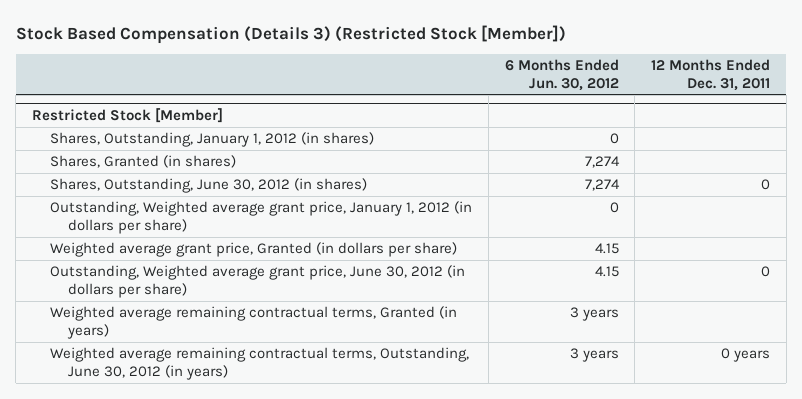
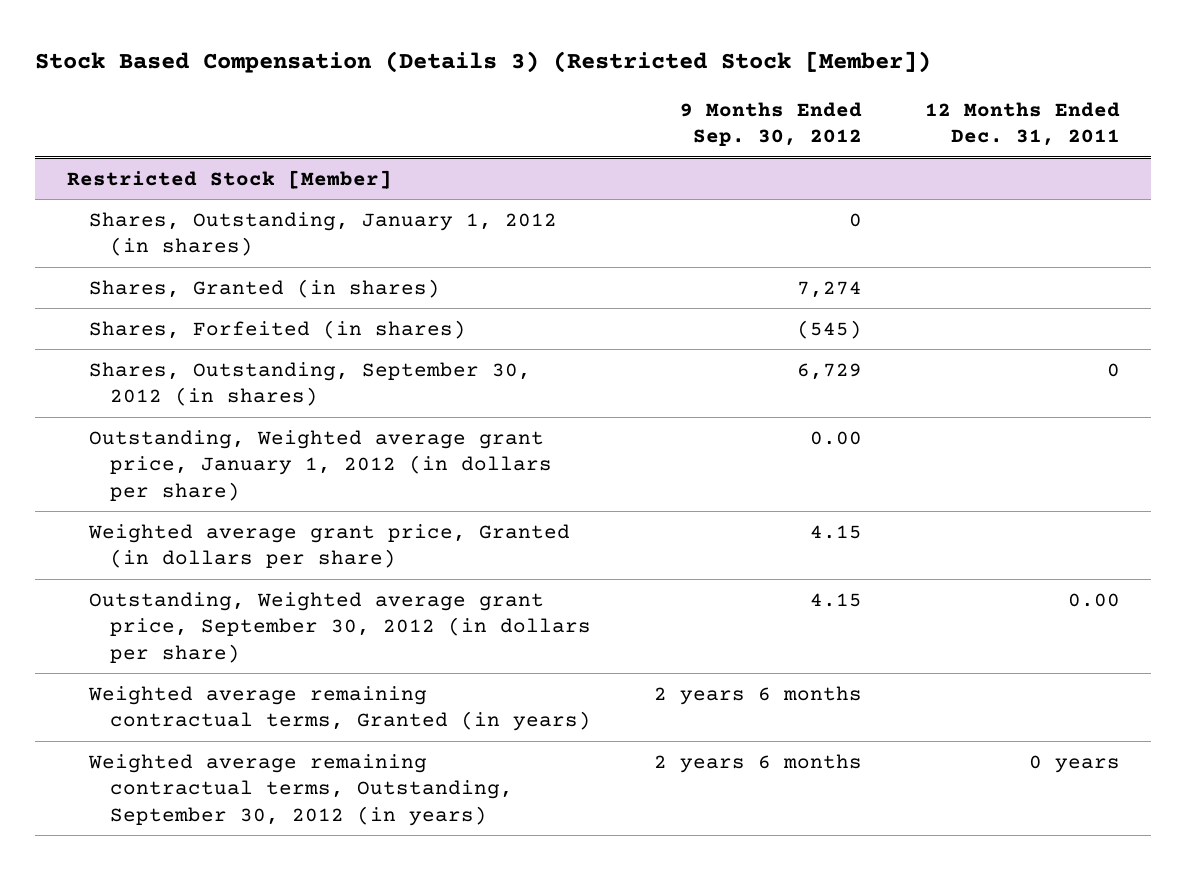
[504,58,619,91] 6 Months Ended Jun. 30, 2012 -> none
none -> [679,101,862,147] 9 Months Ended Sep. 30, 2012
none -> [88,319,466,339] Shares, Forfeited (in shares)
[50,177,368,193] Shares, Outstanding, June 30, 2012 (in shares) -> [88,361,531,407] Shares, Outstanding, September 30, 2012 (in shares)
[50,264,466,298] Outstanding, Weighted average grant price, June 30, 2012 (in dollars per share) -> [88,591,592,663] Outstanding, Weighted average grant price, September 30, 2012 (in dollars per share)
[761,265,771,277] 0 -> [1067,592,1120,607] 0.00
[50,346,470,380] Weighted average remaining contractual terms, Outstanding, June 30, 2012 (in years) -> [87,753,514,826] Weighted average remaining contractual terms, Outstanding, September 30, 2012 (in years)

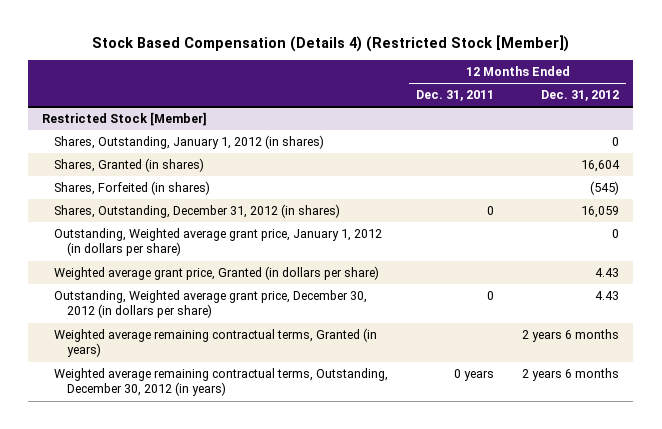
[35,51,932,74] Stock Based Compensation (Details 3) (Restricted Stock [Member]) -> [91,34,569,52] Stock Based Compensation (Details 4) (Restricted Stock [Member])
[679,101,862,147] 9 Months Ended Sep. 30, 2012 -> none
none -> [541,90,620,102] Dec. 31, 2012
[88,361,531,407] Shares, Outstanding, September 30, 2012 (in shares) -> [54,203,341,218] Shares, Outstanding, December 31, 2012 (in shares)
[88,591,592,663] Outstanding, Weighted average grant price, September 30, 2012 (in dollars per share) -> [54,289,368,319] Outstanding, Weighted average grant price, December 30, 2012 (in dollars per share)
[1067,592,1120,607] 0.00 -> [487,290,495,300] 0
[87,753,514,826] Weighted average remaining contractual terms, Outstanding, September 30, 2012 (in years) -> [54,367,389,397] Weighted average remaining contractual terms, Outstanding, December 30, 2012 (in years)

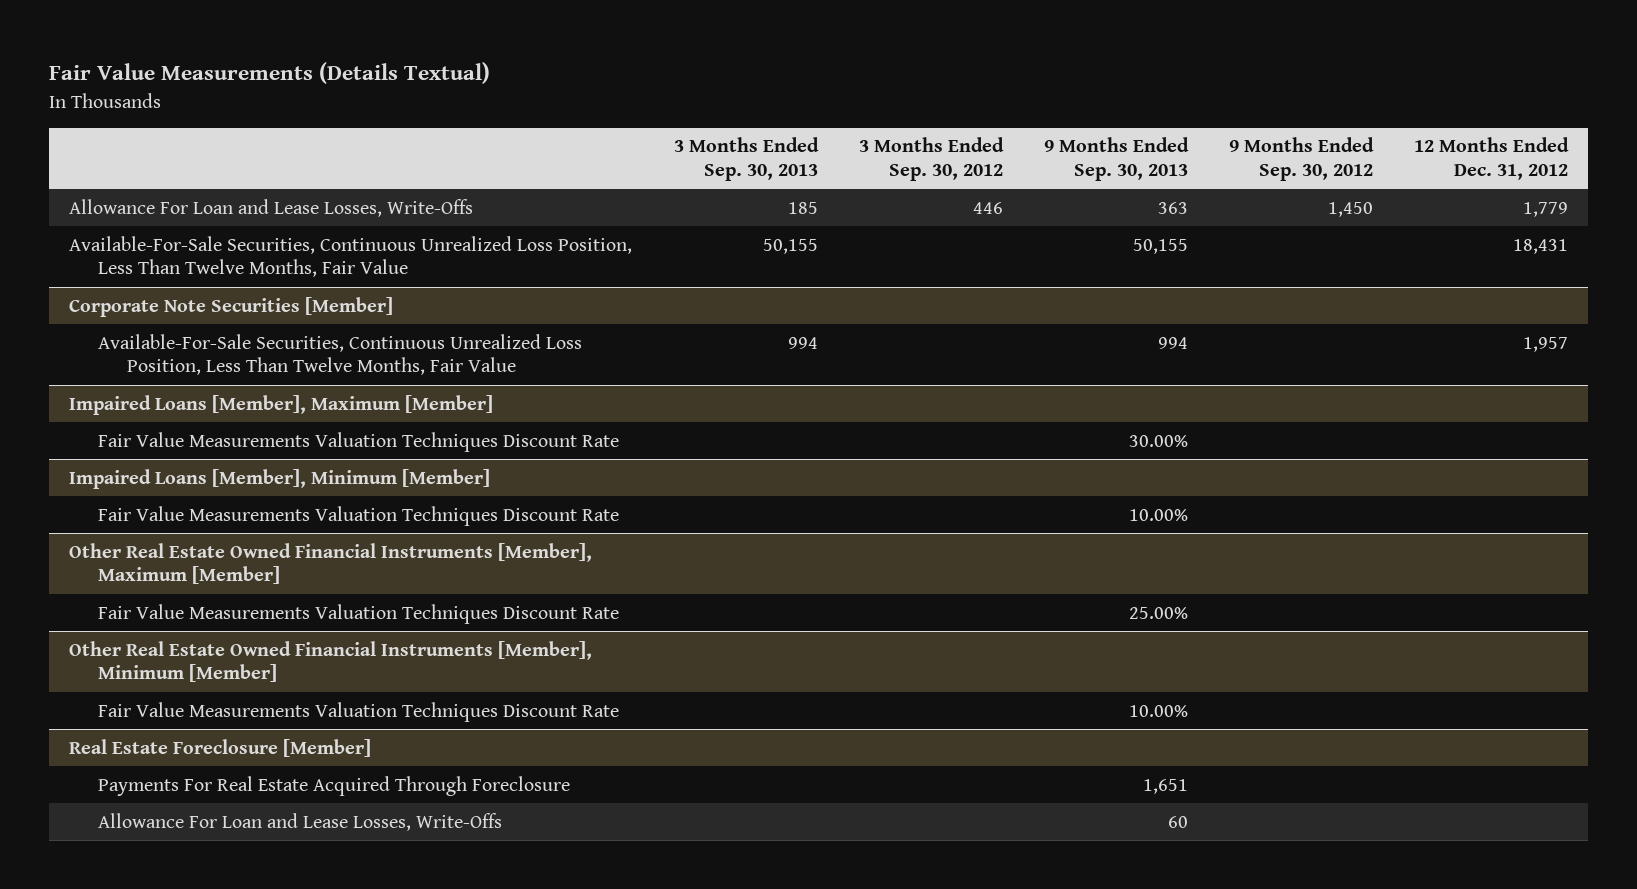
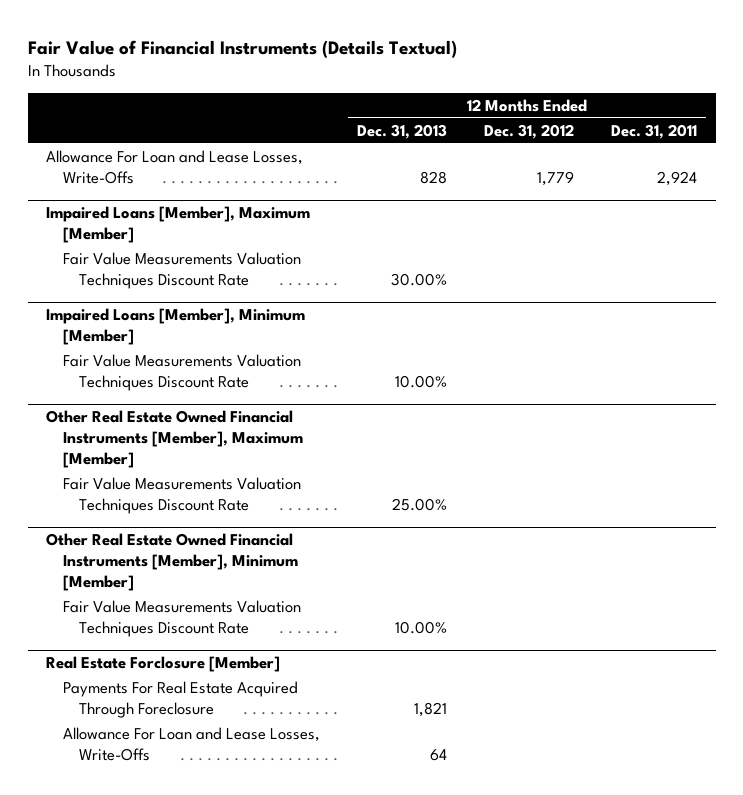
[48,62,490,85] Fair Value Measurements (Details Textual) -> [27,39,457,58] Fair Value of Financial Instruments (Details Textual)
[673,137,819,182] 3 Months Ended Sep. 30, 2013 -> none
[858,137,1004,182] 3 Months Ended Sep. 30, 2012 -> none
[1043,137,1189,182] 9 Months Ended Sep. 30, 2013 -> none
[1228,137,1374,182] 9 Months Ended Sep. 30, 2012 -> none
none -> [356,123,447,139] Dec. 31, 2013
none -> [611,123,698,139] Dec. 31, 2011
[69,235,633,278] Available-For-Sale Securities, Continuous Unrealized Loss Position, Less Than Twelve Months, Fair Value -> none
[69,296,394,317] Corporate Note Securities [Member] -> none
[98,333,583,376] Available-For-Sale Securities, Continuous Unrealized Loss Position, Less Than Twelve Months, Fair Value -> none
[69,738,372,757] Real Estate Foreclosure [Member] -> [46,656,281,673] Real Estate Forclosure [Member]

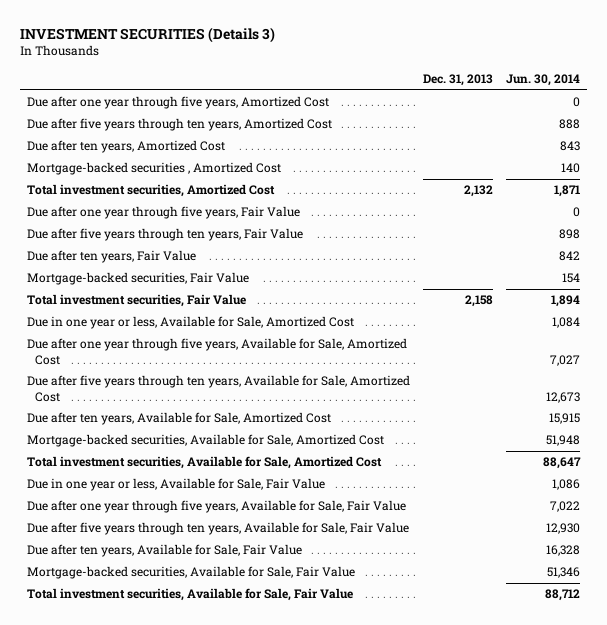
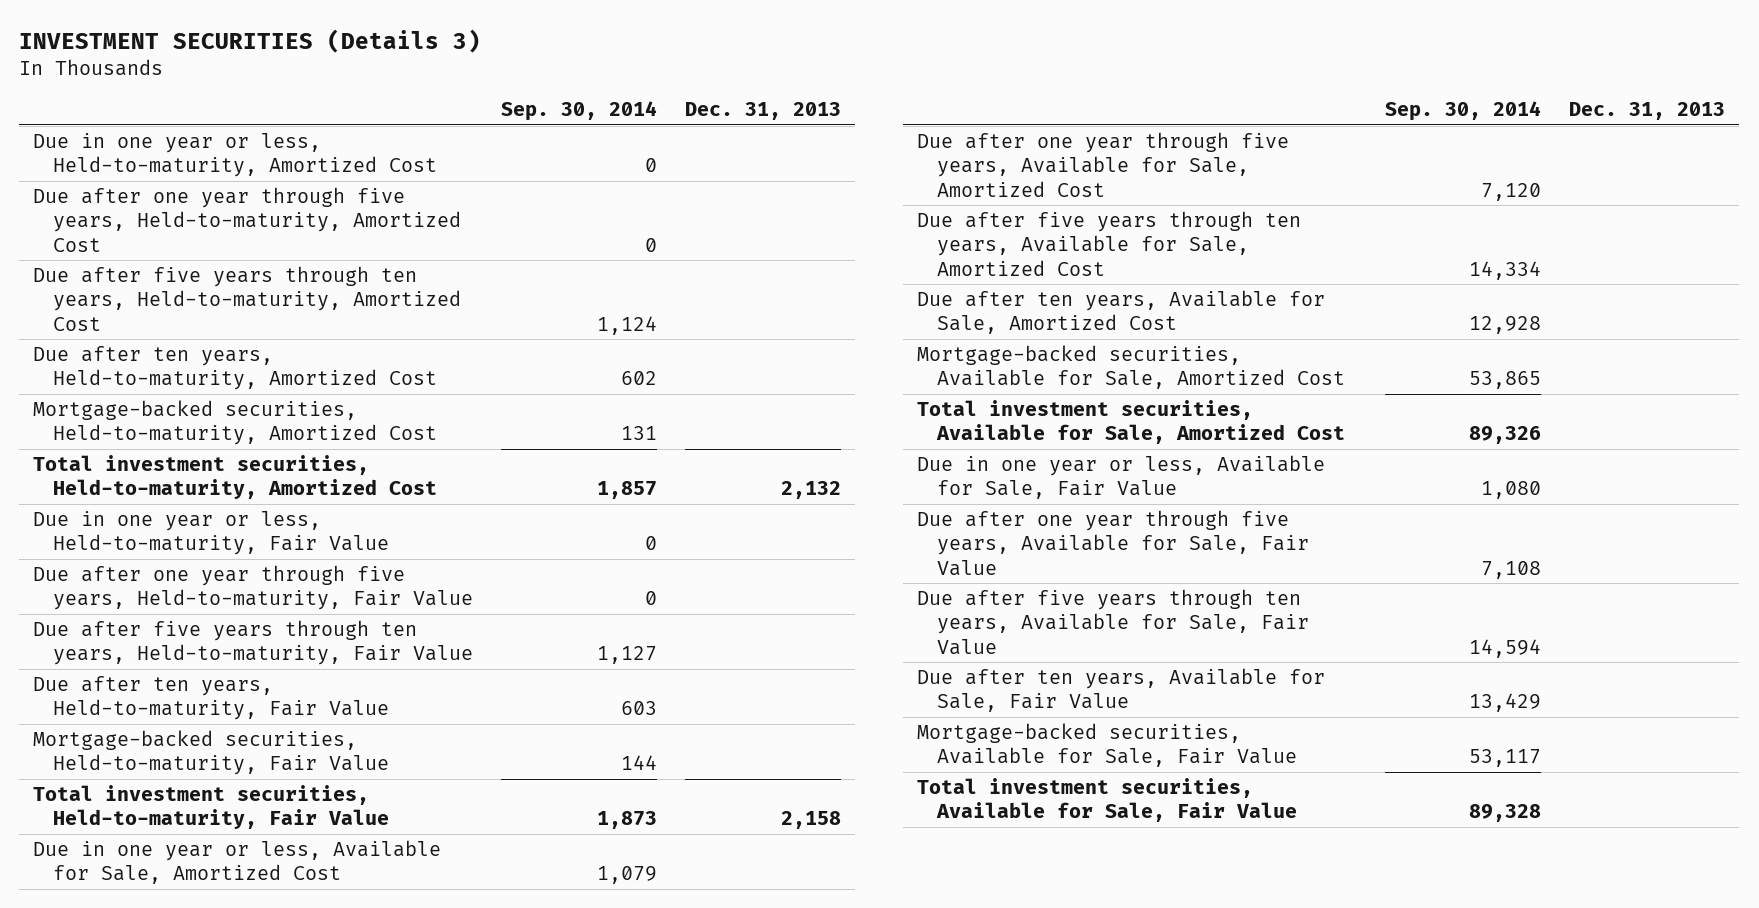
[506,73,581,86] Jun. 30, 2014 -> none
none -> [500,101,657,122] Sep. 30, 2014
none -> [33,132,437,178] Due in one year or less, Held-to-maturity, Amortized Cost
[26,96,329,110] Due after one year through five years, Amortized Cost -> [33,186,461,252] Due after one year through five years, Held-to-maturity, Amortized Cost
[26,118,332,132] Due after five years through ten years, Amortized Cost -> [33,265,461,331] Due after five years through ten years, Held-to-maturity, Amortized Cost
[26,140,225,154] Due after ten years, Amortized Cost -> [33,345,437,391] Due after ten years, Held-to-maturity, Amortized Cost
[26,162,281,176] Mortgage-backed securities , Amortized Cost -> [33,399,437,446] Mortgage-backed securities, Held-to-maturity, Amortized Cost
[26,184,275,198] Total investment securities, Amortized Cost -> [33,454,437,500] Total investment securities, Held-to-maturity, Amortized Cost
none -> [33,510,389,556] Due in one year or less, Held-to-maturity, Fair Value
[26,206,300,220] Due after one year through five years, Fair Value -> [33,564,473,611] Due after one year through five years, Held-to-maturity, Fair Value
[26,228,303,242] Due after five years through ten years, Fair Value -> [33,619,473,666] Due after five years through ten years, Held-to-maturity, Fair Value
[26,250,196,264] Due after ten years, Fair Value -> [33,675,389,721] Due after ten years, Held-to-maturity, Fair Value
[26,272,249,286] Mortgage-backed securities, Fair Value -> [33,729,389,776] Mortgage-backed securities, Held-to-maturity, Fair Value
[26,294,246,308] Total investment securities, Fair Value -> [33,784,389,830] Total investment securities, Held-to-maturity, Fair Value

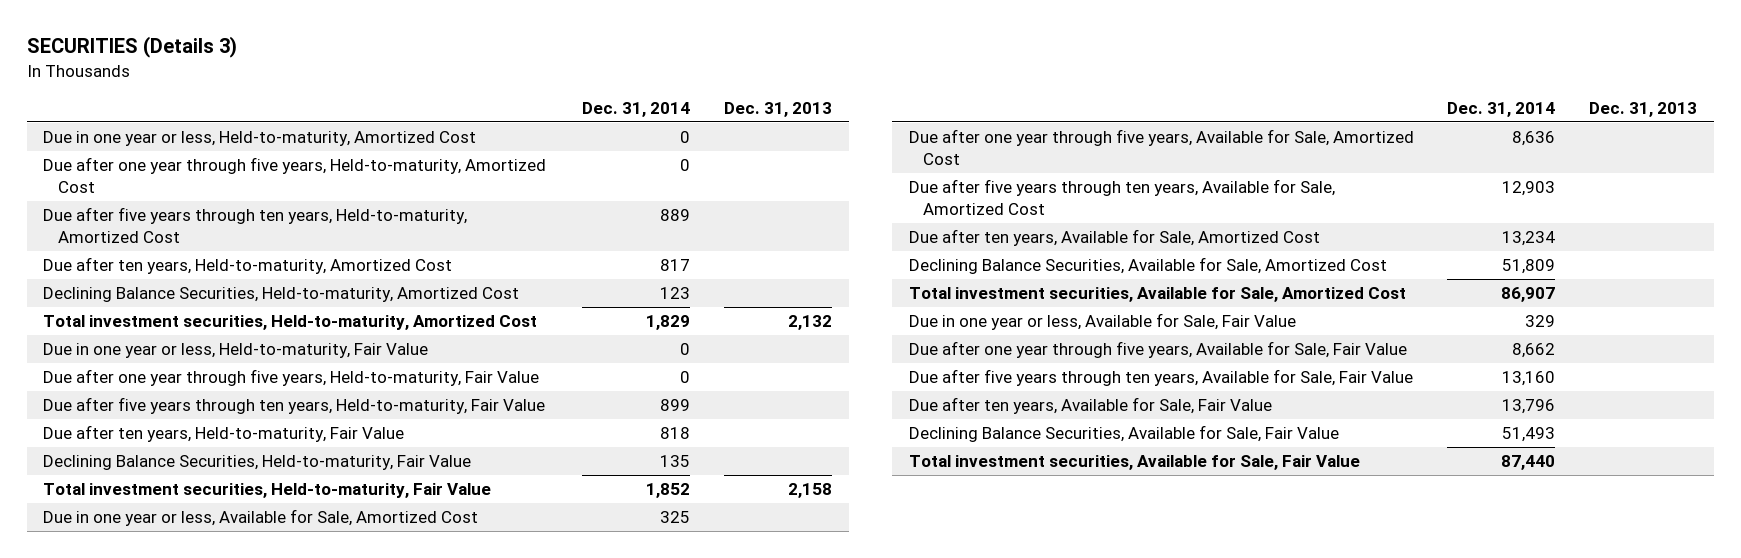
[19,29,482,54] INVESTMENT SECURITIES (Details 3) -> [26,36,237,59] SECURITIES (Details 3)
[500,101,657,122] Sep. 30, 2014 -> none
none -> [582,101,691,117] Dec. 31, 2014
[33,399,437,446] Mortgage-backed securities, Held-to-maturity, Amortized Cost -> [43,287,520,303] Declining Balance Securities, Held-to-maturity, Amortized Cost
[33,729,389,776] Mortgage-backed securities, Held-to-maturity, Fair Value -> [43,455,472,471] Declining Balance Securities, Held-to-maturity, Fair Value
[917,344,1346,390] Mortgage-backed securities, Available for Sale, Amortized Cost -> [908,257,1387,275] Declining Balance Securities, Available for Sale, Amortized Cost
[917,722,1298,768] Mortgage-backed securities, Available for Sale, Fair Value -> [908,425,1339,443] Declining Balance Securities, Available for Sale, Fair Value

